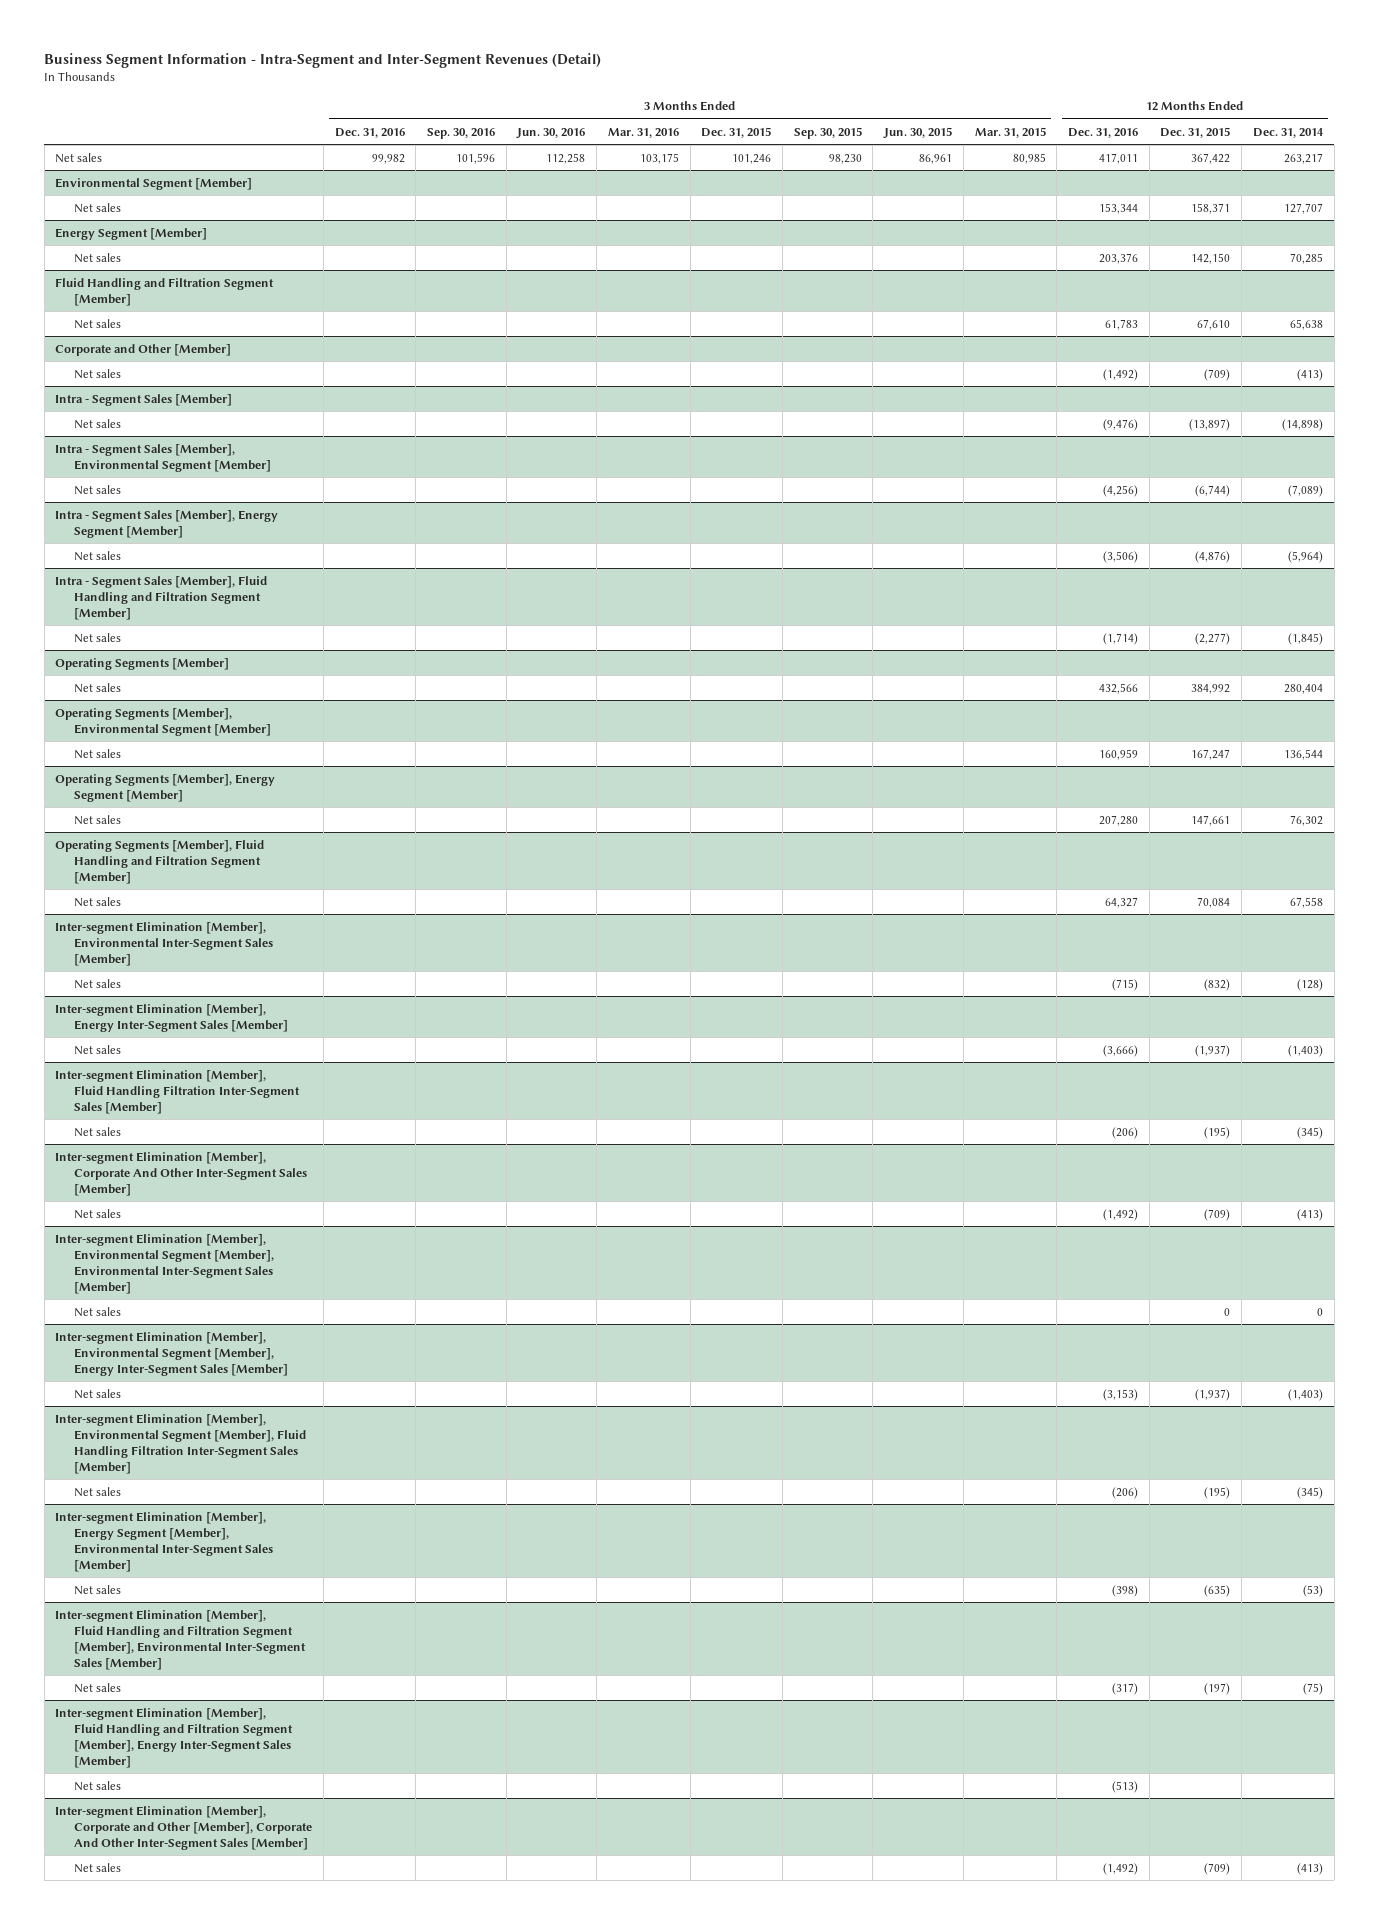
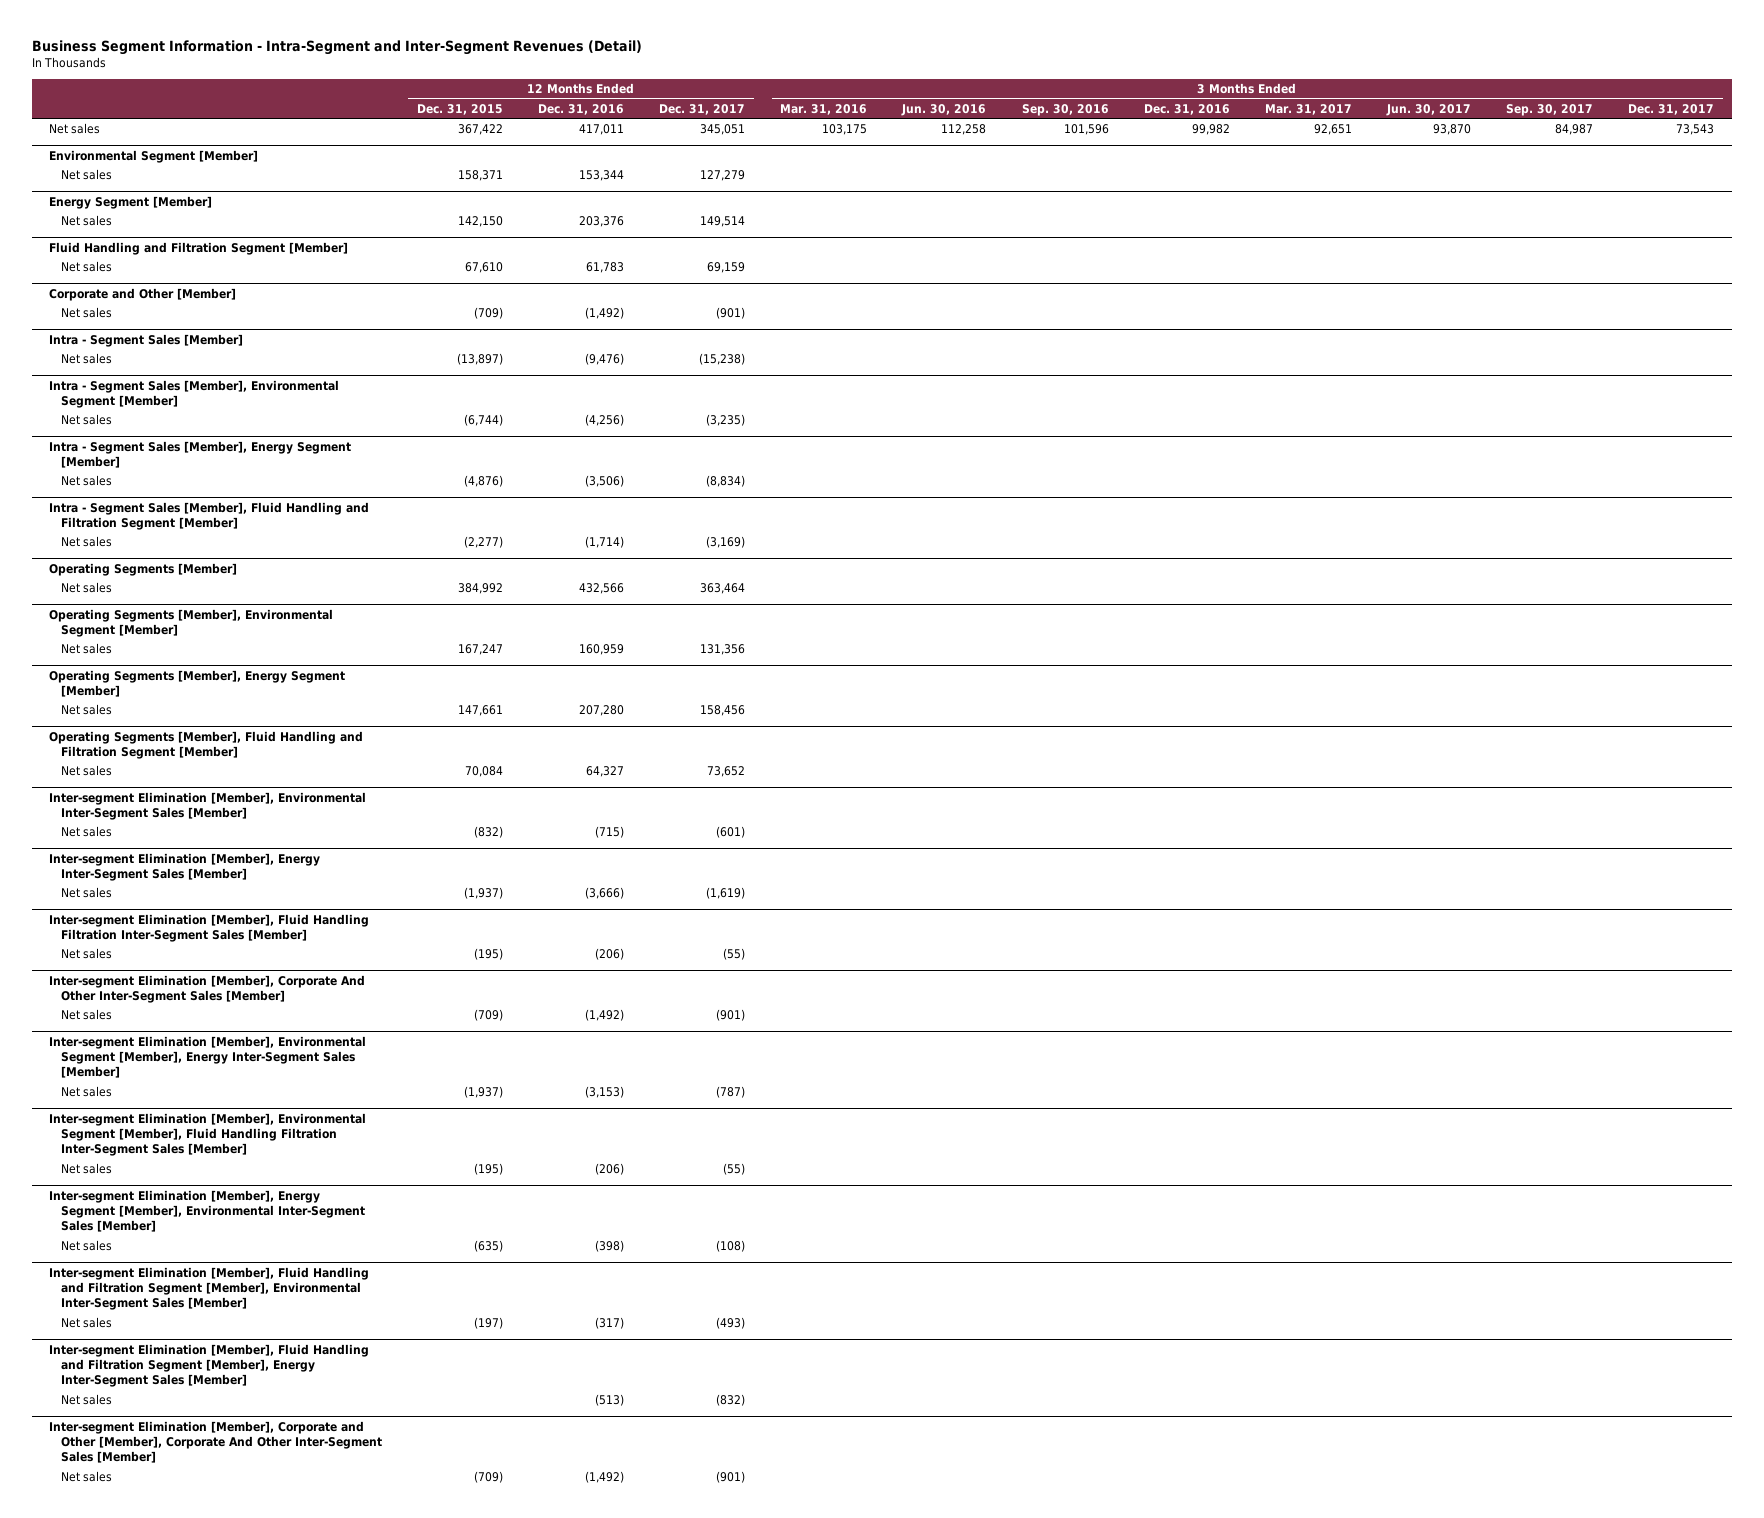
[701,126,772,138] Dec. 31, 2015 -> none
[793,126,862,139] Sep. 30, 2015 -> none
[883,126,953,139] Jun. 30, 2015 -> none
[974,126,1046,138] Mar. 31, 2015 -> none
[1252,127,1324,138] Dec. 31, 2014 -> none
none -> [659,103,746,115] Dec. 31, 2017
none -> [1264,103,1352,115] Mar. 31, 2017
none -> [1386,103,1472,116] Jun. 30, 2017
none -> [1506,103,1594,116] Sep. 30, 2017
none -> [1628,103,1715,115] Dec. 31, 2017
[55,1233,275,1294] Inter-segment Elimination [Member], Environmental Segment [Member], Environmental Inter-Segment Sales [Member] -> none
[74,1306,122,1317] Net sales -> none

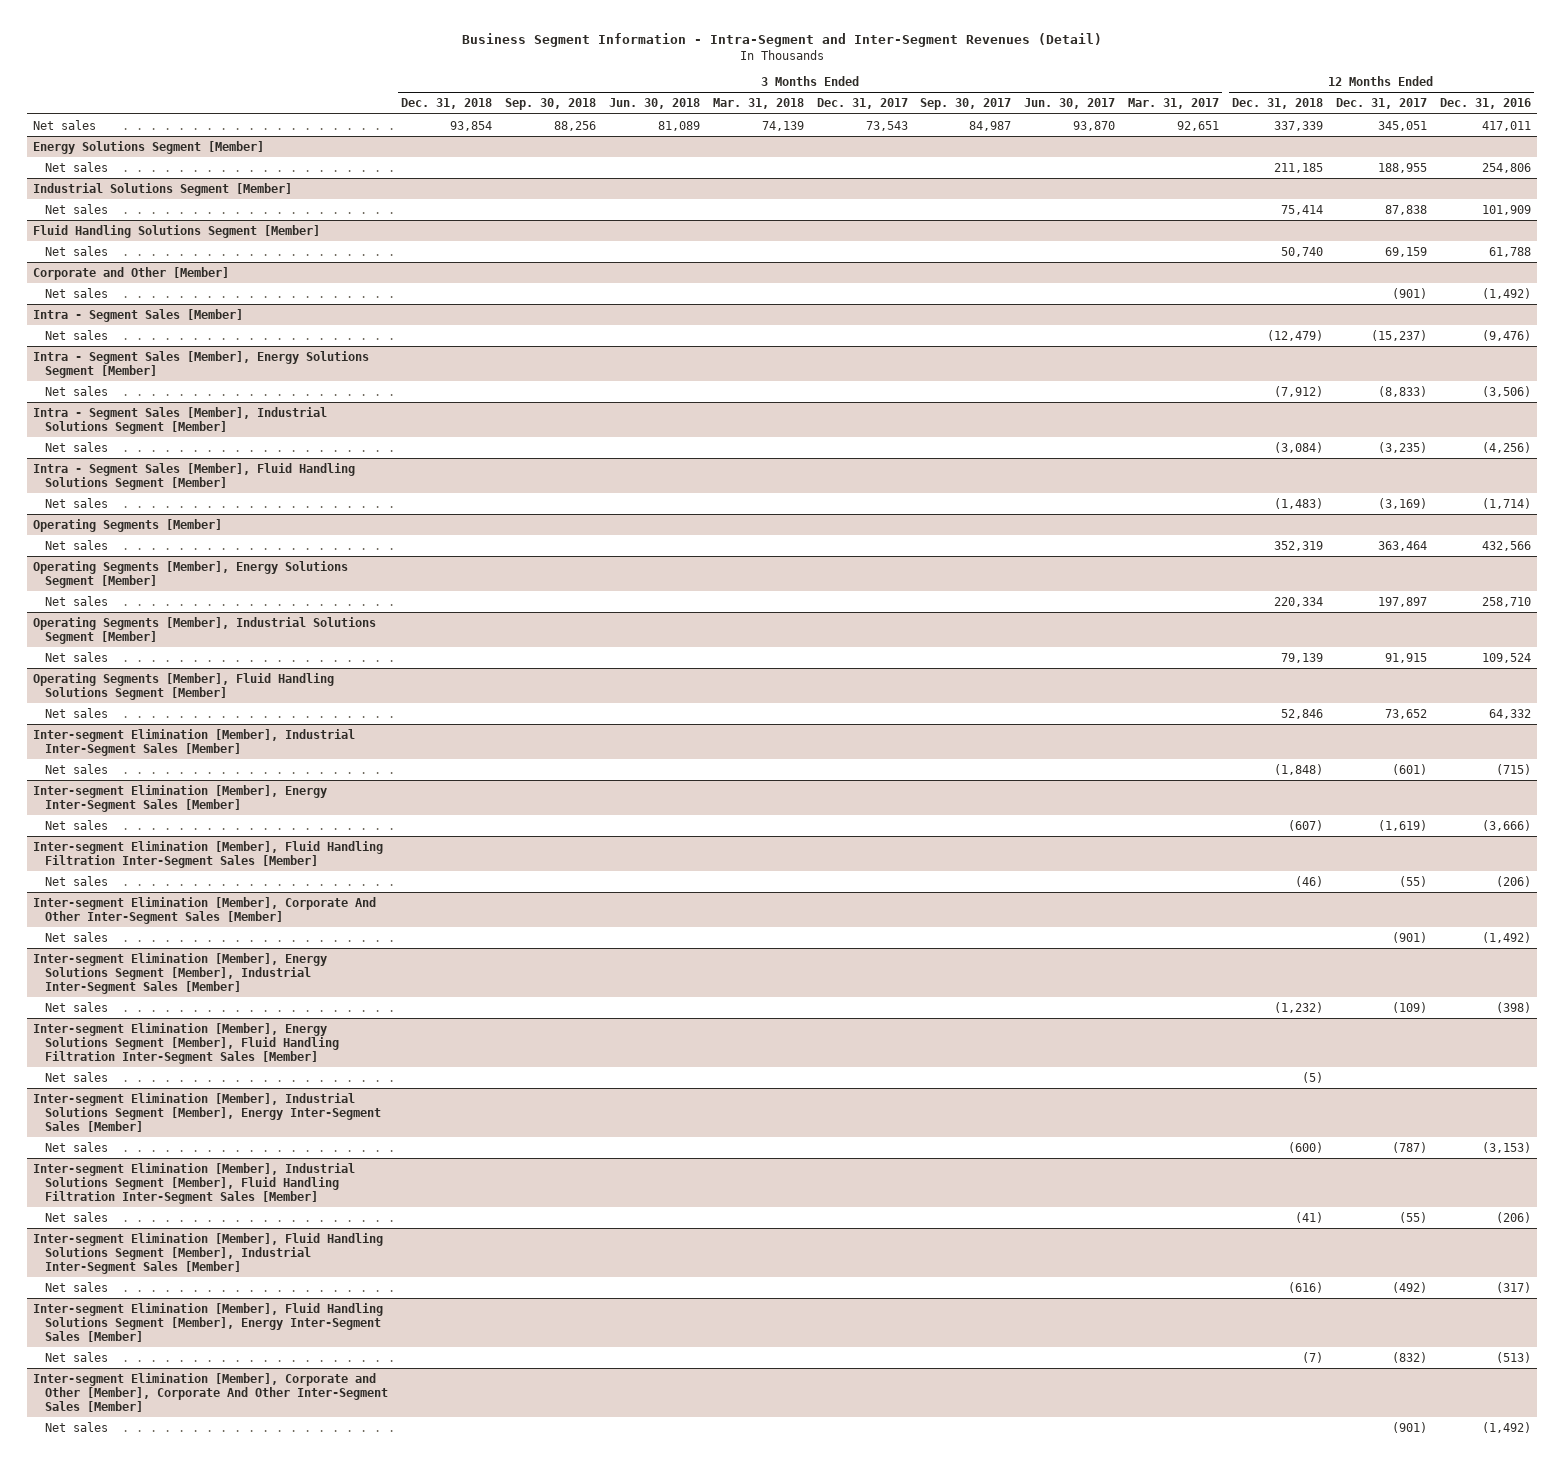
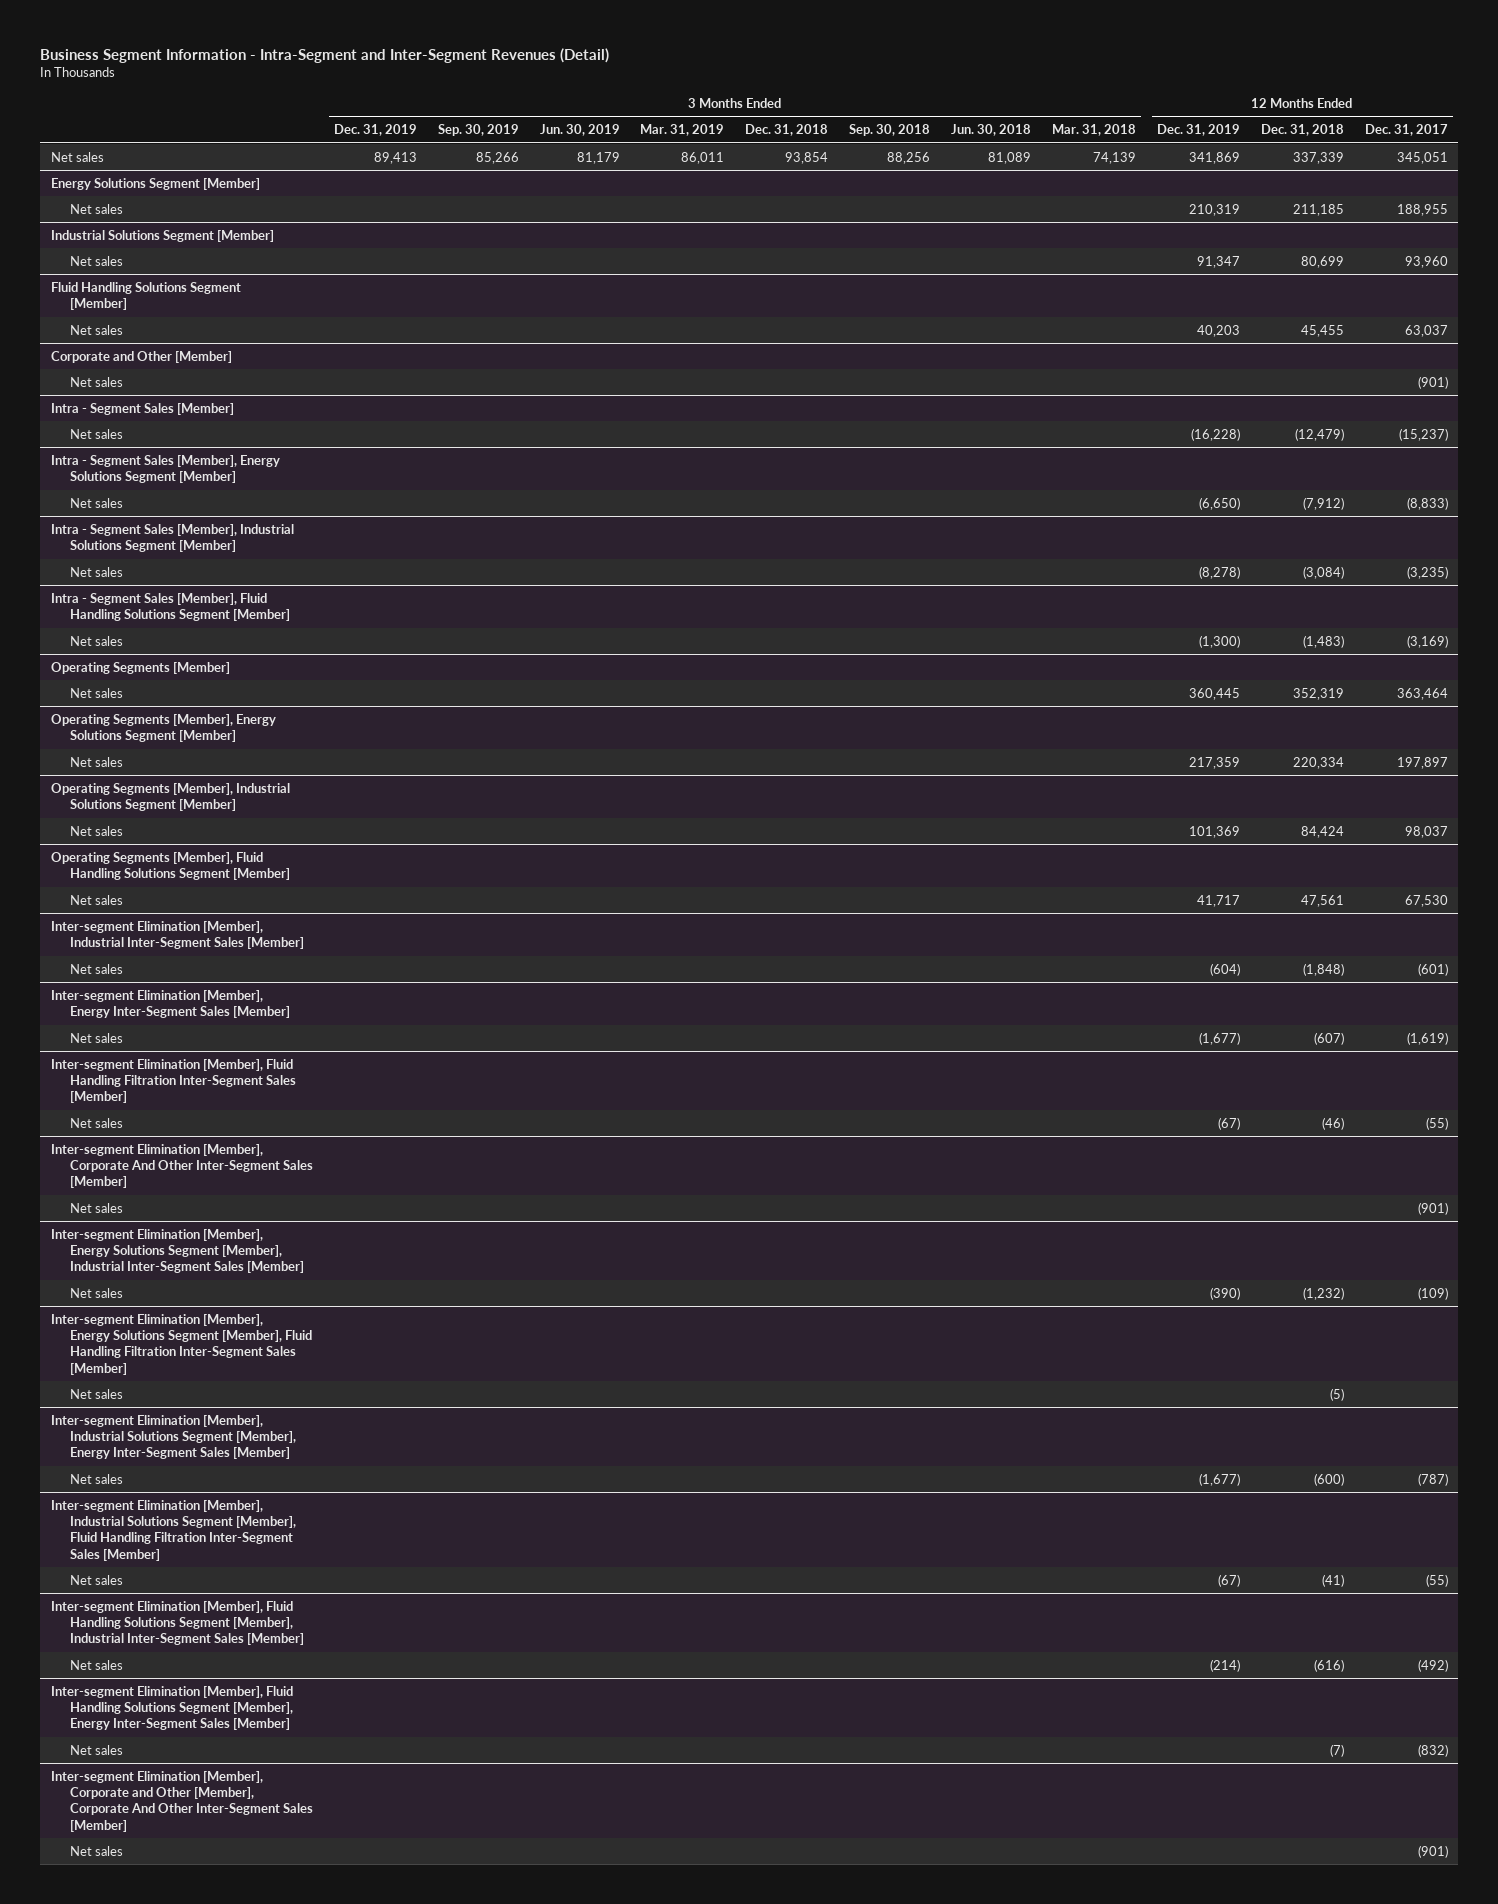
[816,98,908,110] Dec. 31, 2017 -> none
[920,98,1012,111] Sep. 30, 2017 -> none
[1024,98,1116,110] Jun. 30, 2017 -> none
[1128,98,1220,110] Mar. 31, 2017 -> none
[1439,98,1531,110] Dec. 31, 2016 -> none
none -> [333,123,417,136] Dec. 31, 2019
none -> [437,123,519,136] Sep. 30, 2019
none -> [539,123,620,136] Jun. 30, 2019
none -> [640,123,725,136] Mar. 31, 2019
none -> [1156,123,1240,136] Dec. 31, 2019
[1280,204,1323,215] 75,414 -> [1300,255,1344,268] 80,699
[1384,204,1427,215] 87,838 -> [1404,255,1448,268] 93,960
[1280,246,1323,257] 50,740 -> [1300,324,1344,337] 45,455
[1384,246,1427,257] 69,159 -> [1404,324,1448,337] 63,037
[1280,652,1323,663] 79,139 -> [1300,825,1344,838] 84,424
[1384,652,1427,663] 91,915 -> [1404,825,1448,838] 98,037
[1280,708,1323,719] 52,846 -> [1300,894,1344,907] 47,561
[1384,708,1427,719] 73,652 -> [1404,894,1448,907] 67,530

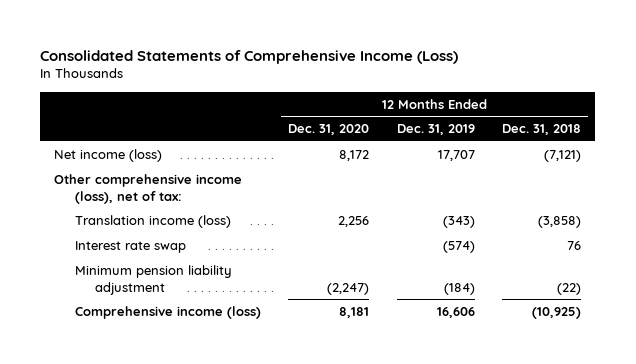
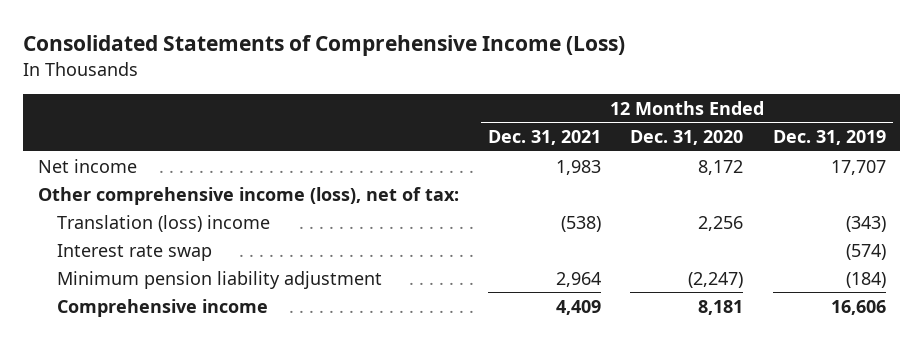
[502,124,582,136] Dec. 31, 2018 -> none
none -> [488,129,602,145] Dec. 31, 2021
[54,148,163,162] Net income (loss) -> [37,158,137,173] Net income
[74,214,231,228] Translation income (loss) -> [57,214,271,232] Translation (loss) income
[74,305,261,319] Comprehensive income (loss) -> [57,298,269,317] Comprehensive income

